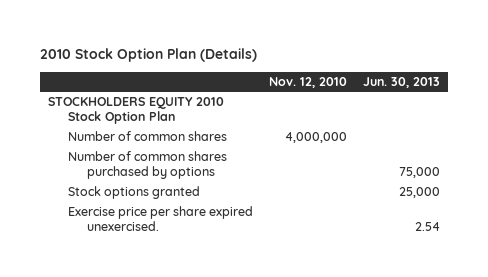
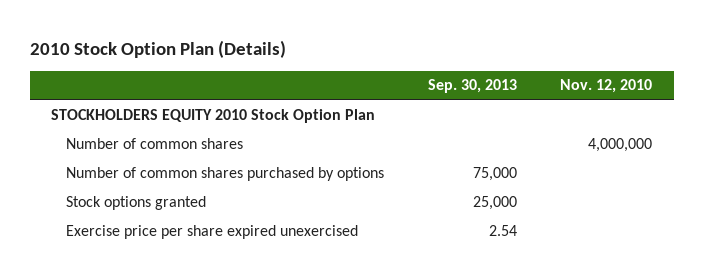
[363,76,441,88] Jun. 30, 2013 -> none
none -> [427,79,517,94] Sep. 30, 2013
[67,206,253,232] Exercise price per share expired unexercised. -> [66,224,359,239] Exercise price per share expired unexercised

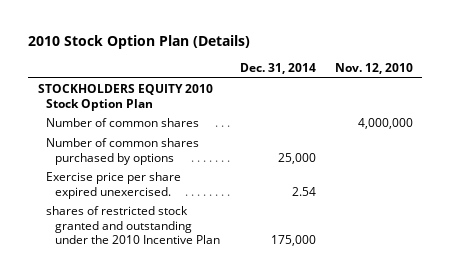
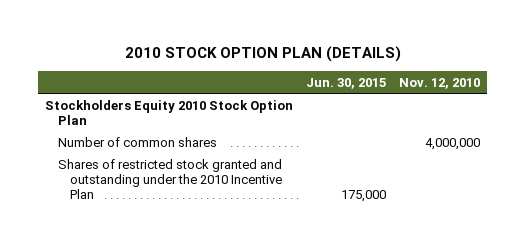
[27,35,250,50] 2010 Stock Option Plan (Details) -> [124,46,401,63] 2010 STOCK OPTION PLAN (DETAILS)
[239,63,316,75] Dec. 31, 2014 -> none
none -> [306,77,387,89] Jun. 30, 2015
[37,84,213,111] STOCKHOLDERS EQUITY 2010 Stock Option Plan -> [44,99,293,125] Stockholders Equity 2010 Stock Option Plan
[46,138,200,165] Number of common shares purchased by options -> none
[46,172,182,199] Exercise price per share expired unexercised. -> none
[46,206,221,244] shares of restricted stock granted and outstanding under the 2010 Incentive Plan -> [57,158,283,199] Shares of restricted stock granted and outstanding under the 2010 Incentive Plan

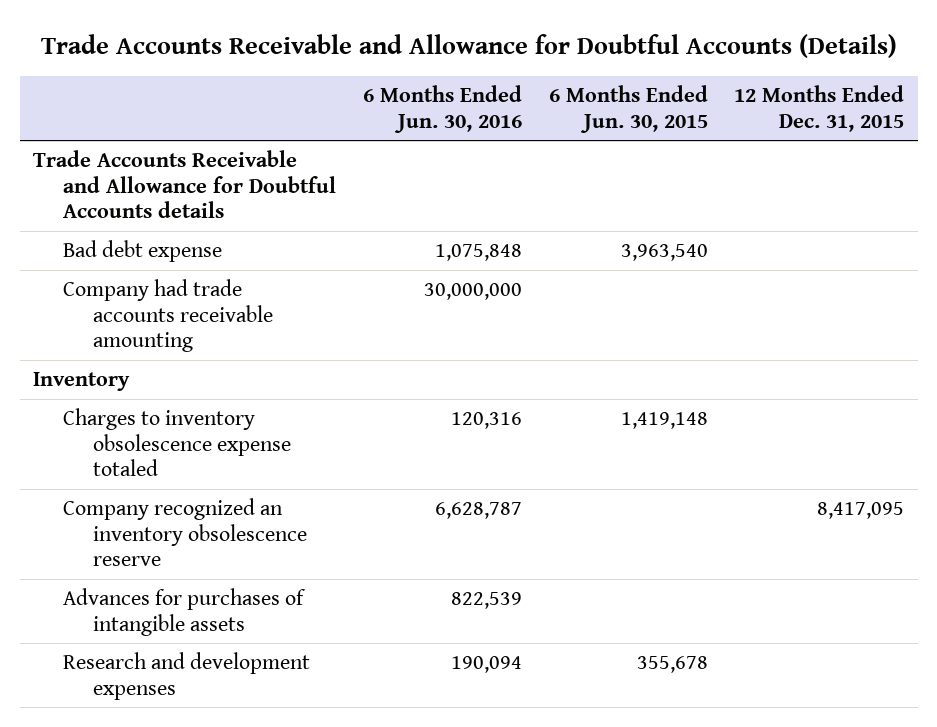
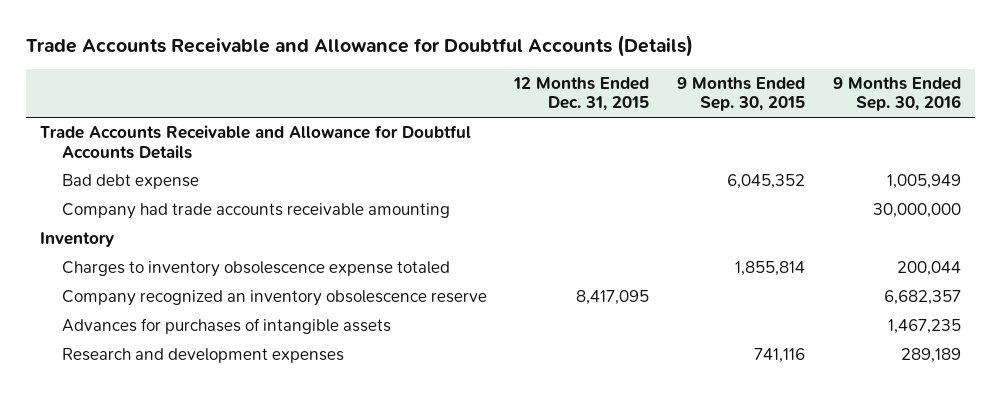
[362,85,522,133] 6 Months Ended Jun. 30, 2016 -> none
[548,85,708,133] 6 Months Ended Jun. 30, 2015 -> none
none -> [677,76,806,112] 9 Months Ended Sep. 30, 2015
none -> [833,76,962,112] 9 Months Ended Sep. 30, 2016
[33,150,337,219] Trade Accounts Receivable and Allowance for Doubtful Accounts details -> [39,125,471,159] Trade Accounts Receivable and Allowance for Doubtful Accounts Details

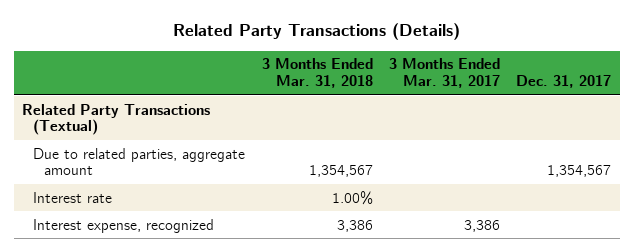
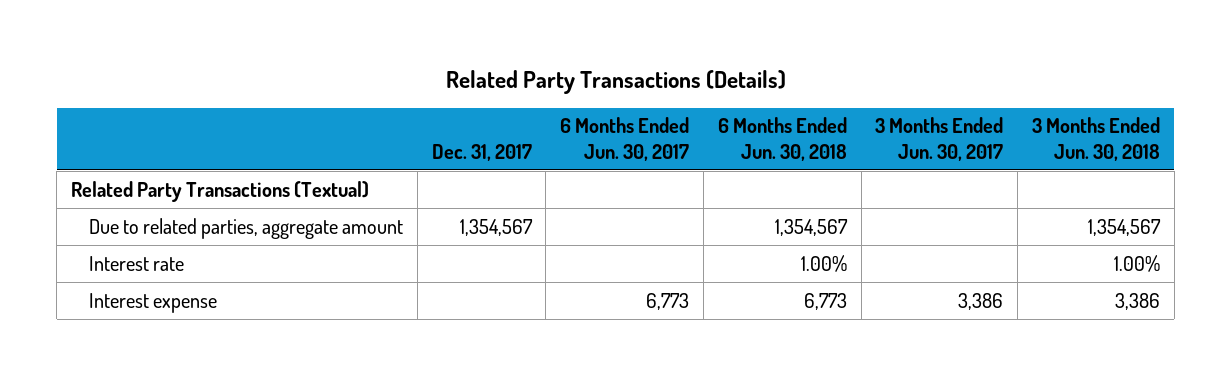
[261,58,373,89] 3 Months Ended Mar. 31, 2018 -> none
[388,58,500,89] 3 Months Ended Mar. 31, 2017 -> none
none -> [560,117,690,161] 6 Months Ended Jun. 30, 2017
none -> [717,117,847,161] 6 Months Ended Jun. 30, 2018
none -> [875,117,1004,161] 3 Months Ended Jun. 30, 2017
none -> [1032,117,1161,161] 3 Months Ended Jun. 30, 2018
[33,218,215,233] Interest expense, recognized -> [89,292,218,313] Interest expense

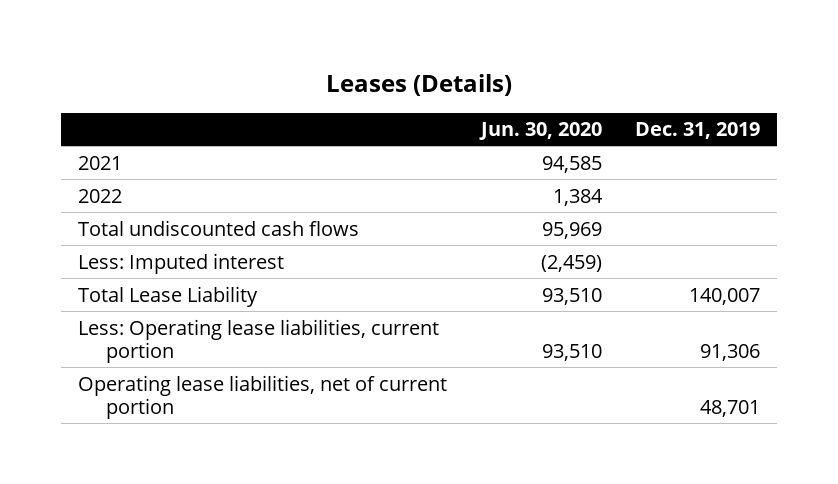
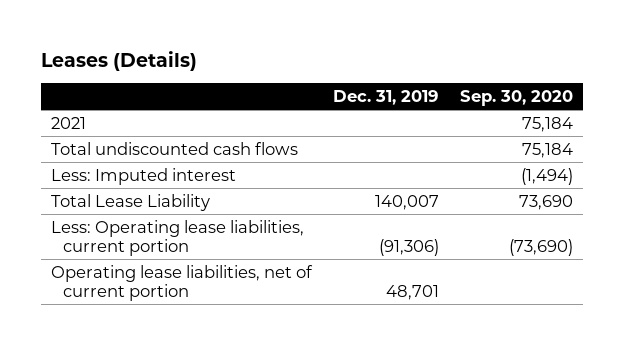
[478,122,602,141] Jun. 30, 2020 -> none
none -> [459,90,573,107] Sep. 30, 2020
[77,188,122,203] 2022 -> none
[700,344,761,362] 91,306 -> [379,238,440,256] (91,306)

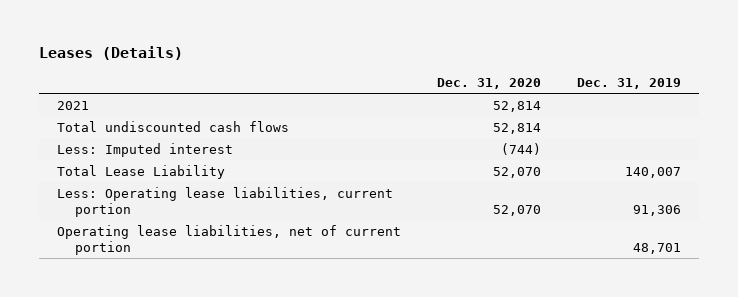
[459,90,573,107] Sep. 30, 2020 -> none
none -> [436,77,541,89] Dec. 31, 2020
[379,238,440,256] (91,306) -> [632,204,681,216] 91,306

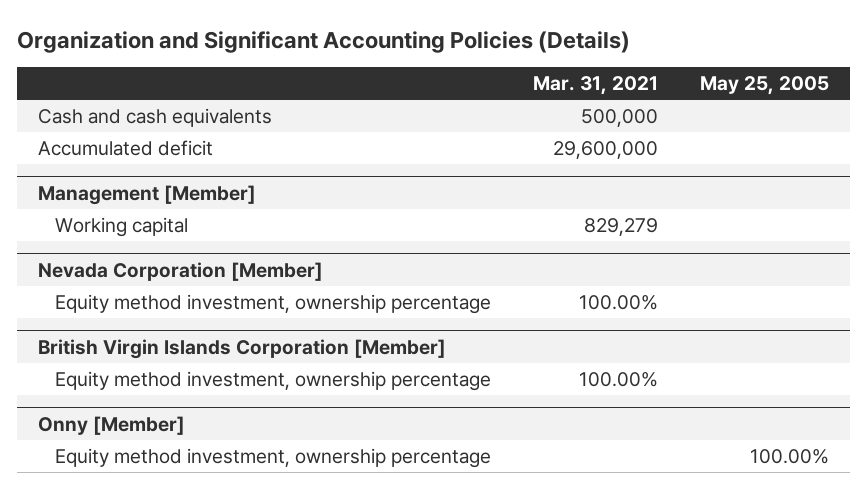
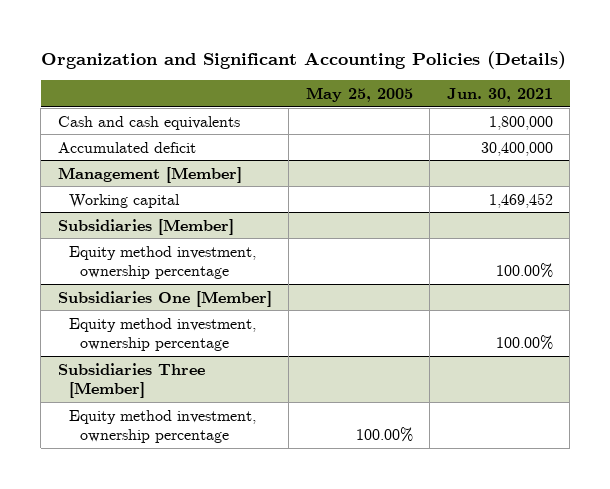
[533,76,659,96] Mar. 31, 2021 -> none
none -> [446,87,553,102] Jun. 30, 2021
[38,261,324,281] Nevada Corporation [Member] -> [57,218,234,235] Subsidiaries [Member]
[38,338,447,359] British Virgin Islands Corporation [Member] -> [57,290,272,307] Subsidiaries One [Member]
[38,415,186,435] Onny [Member] -> [57,362,205,399] Subsidiaries Three [Member]

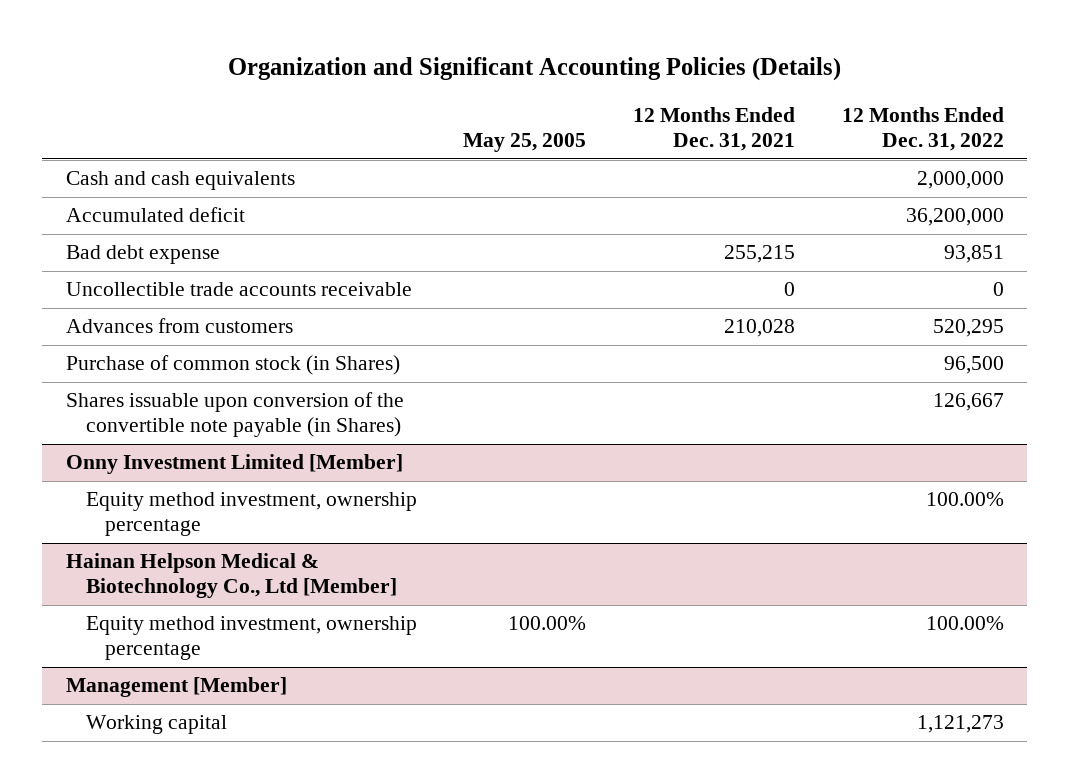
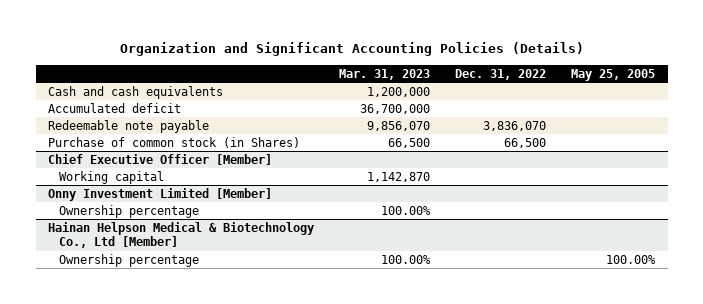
[633,107,796,152] 12 Months Ended Dec. 31, 2021 -> none
[841,107,1004,152] 12 Months Ended Dec. 31, 2022 -> none
none -> [339,68,431,80] Mar. 31, 2023
none -> [455,68,547,80] Dec. 31, 2022
[65,245,220,265] Bad debt expense -> none
[65,282,412,297] Uncollectible trade accounts receivable -> none
[65,318,293,334] Advances from customers -> none
none -> [48,119,210,133] Redeemable note payable
[65,392,404,438] Shares issuable upon conversion of the convertible note payable (in Shares) -> none
none -> [48,153,273,165] Chief Executive Officer [Member]
none -> [58,170,164,184] Working capital
[85,492,417,537] Equity method investment, ownership percentage -> [58,204,199,218] Ownership percentage
[65,677,287,698] Management [Member] -> none
[85,715,227,735] Working capital -> none
[85,616,417,661] Equity method investment, ownership percentage -> [58,253,199,267] Ownership percentage

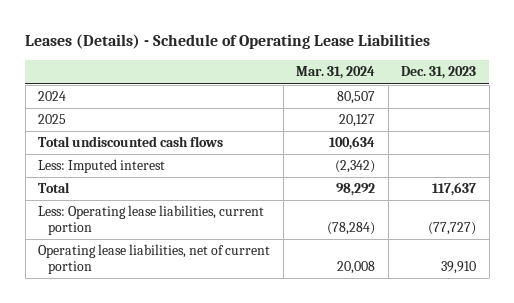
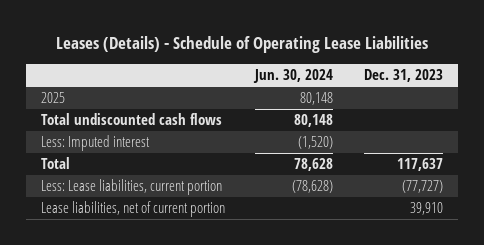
[296,66,376,80] Mar. 31, 2024 -> none
none -> [253,69,334,84] Jun. 30, 2024
[38,91,67,102] 2024 -> none
[38,205,265,236] Less: Operating lease liabilities, current portion -> [41,179,223,196] Less: Lease liabilities, current portion
[38,244,271,275] Operating lease liabilities, net of current portion -> [41,201,226,218] Lease liabilities, net of current portion

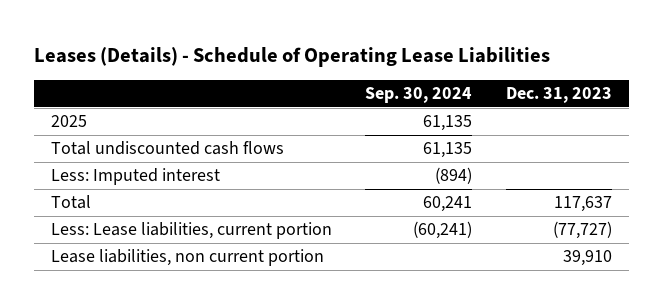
[253,69,334,84] Jun. 30, 2024 -> none
none -> [365,87,473,104] Sep. 30, 2024
[41,201,226,218] Lease liabilities, net of current portion -> [50,249,324,267] Lease liabilities, non current portion

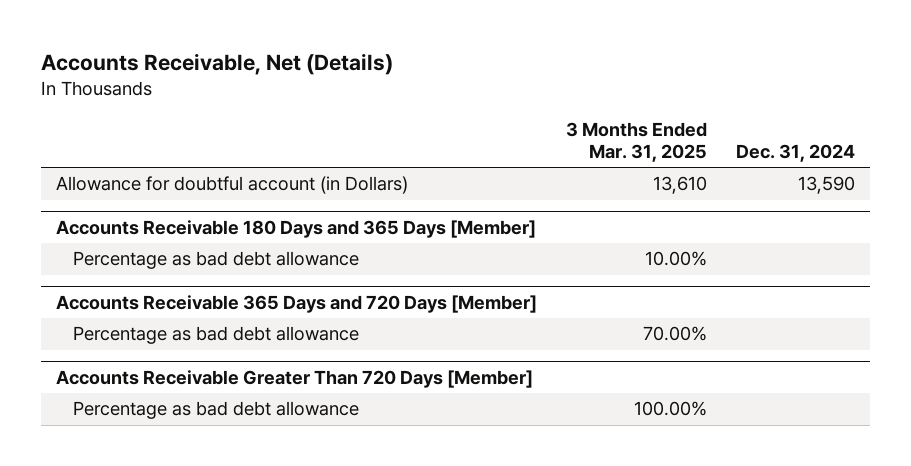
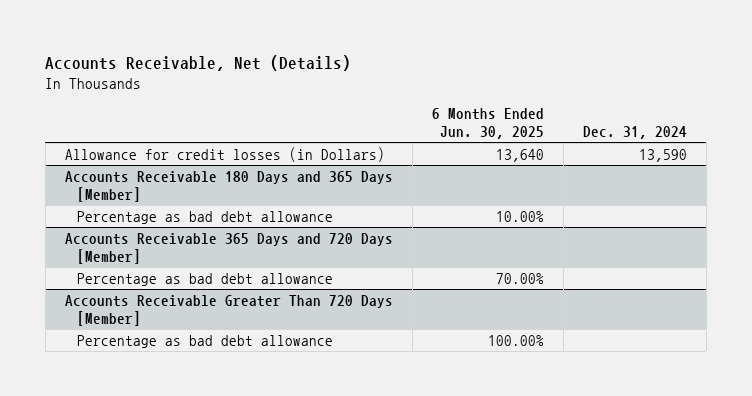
[566,121,708,163] 3 Months Ended Mar. 31, 2025 -> none
none -> [431,108,544,140] 6 Months Ended Jun. 30, 2025
[55,176,408,195] Allowance for doubtful account (in Dollars) -> [64,146,385,162] Allowance for credit losses (in Dollars)

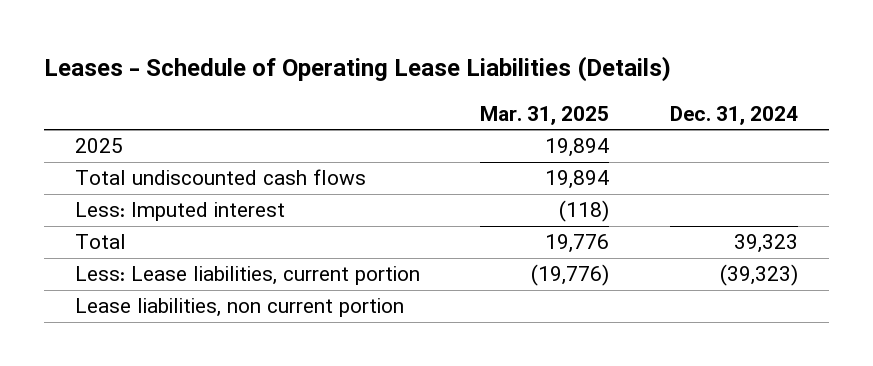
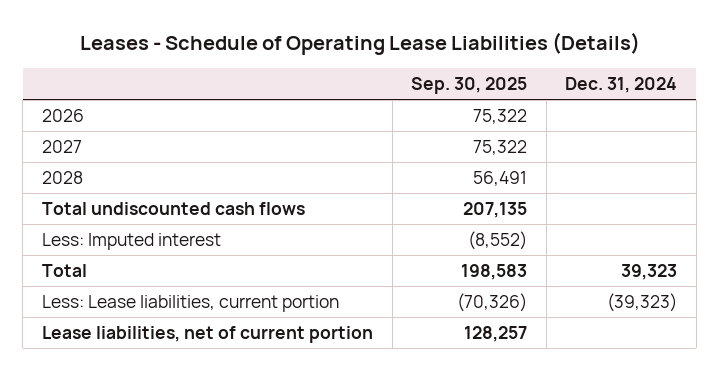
[480,105,610,125] Mar. 31, 2025 -> none
none -> [411,76,528,94] Sep. 30, 2025
[74,138,123,154] 2025 -> [42,109,85,123] 2026
none -> [42,140,83,154] 2027
none -> [42,171,84,185] 2028
[74,298,404,318] Lease liabilities, non current portion -> [42,326,374,344] Lease liabilities, net of current portion

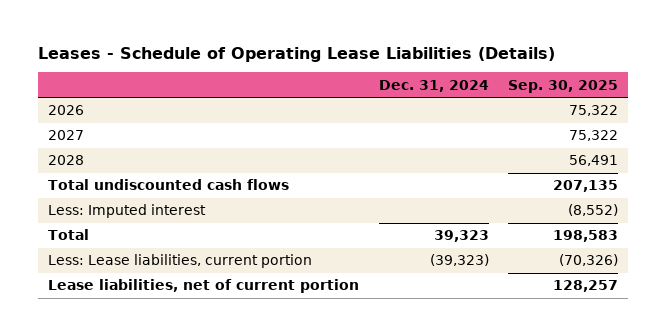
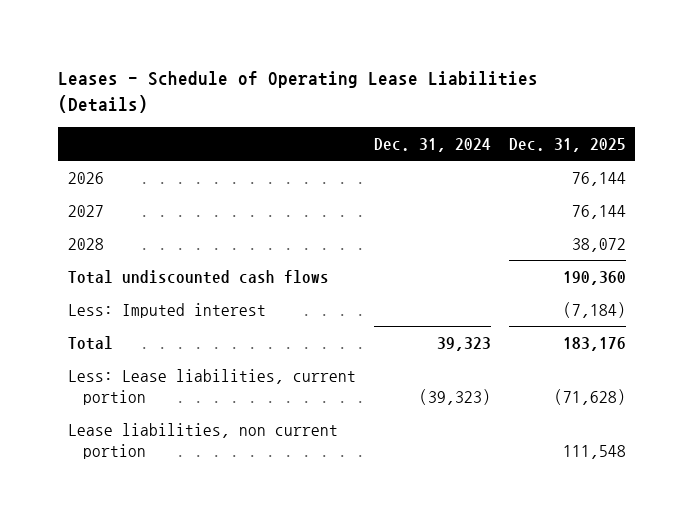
[508,79,619,93] Sep. 30, 2025 -> none
none -> [508,137,626,152] Dec. 31, 2025
[47,279,359,294] Lease liabilities, net of current portion -> [67,422,338,460] Lease liabilities, non current portion

